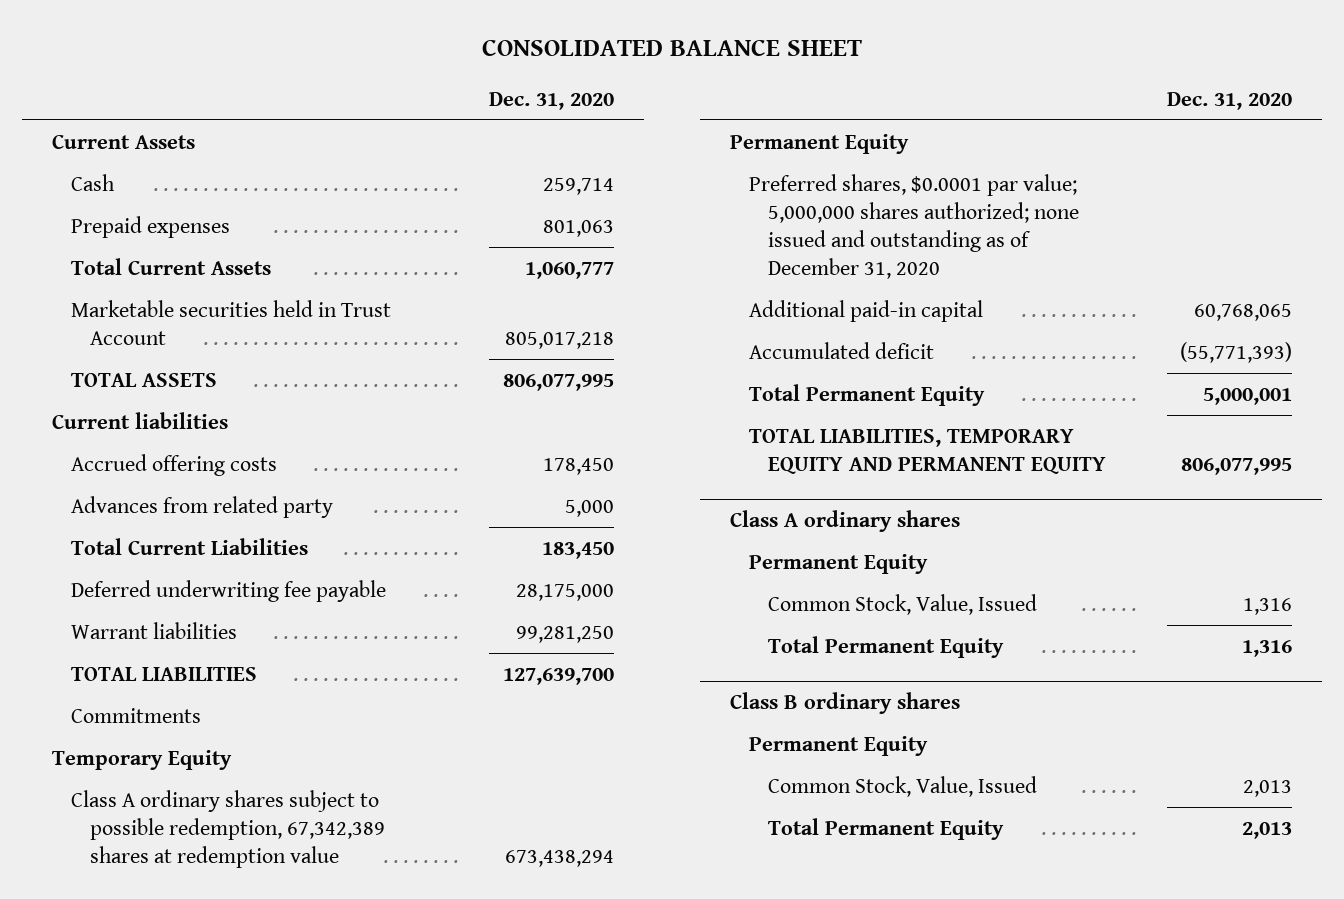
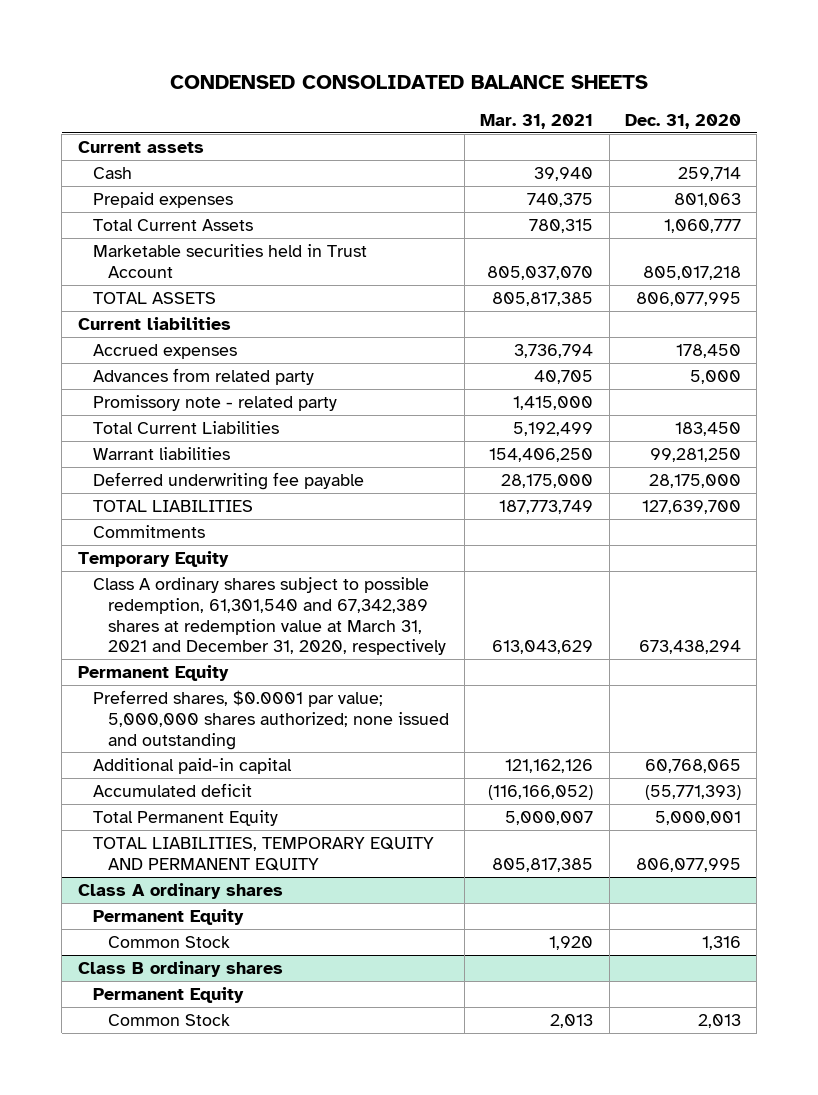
[481,38,862,56] CONSOLIDATED BALANCE SHEET -> [170,75,649,90] CONDENSED CONSOLIDATED BALANCE SHEETS
none -> [480,113,594,129] Mar. 31, 2021
[51,133,195,149] Current Assets -> [77,140,204,153] Current assets
[70,453,277,476] Accrued offering costs -> [92,343,237,359] Accrued expenses
none -> [92,394,337,411] Promissory note - related party
[70,579,386,602] Deferred underwriting fee payable -> [92,471,364,490] Deferred underwriting fee payable
[70,789,386,868] Class A ordinary shares subject to possible redemption, 67,342,389 shares at redemption value -> [92,576,446,656] Class A ordinary shares subject to possible redemption, 61,301,540 and 67,342,389 shares at redemption value at March 31, 2021 and December 31, 2020, respectively
[749,173,1080,280] Preferred shares, $0.0001 par value; 5,000,000 shares authorized; none issued and outstanding as of December 31, 2020 -> [92,689,449,750] Preferred shares, $0.0001 par value; 5,000,000 shares authorized; none issued and outstanding
[768,635,1005,658] Total Permanent Equity -> none
[768,593,1038,615] Common Stock, Value, Issued -> [107,935,230,948] Common Stock
[768,817,1005,840] Total Permanent Equity -> none
[768,775,1038,797] Common Stock, Value, Issued -> [107,1013,230,1026] Common Stock

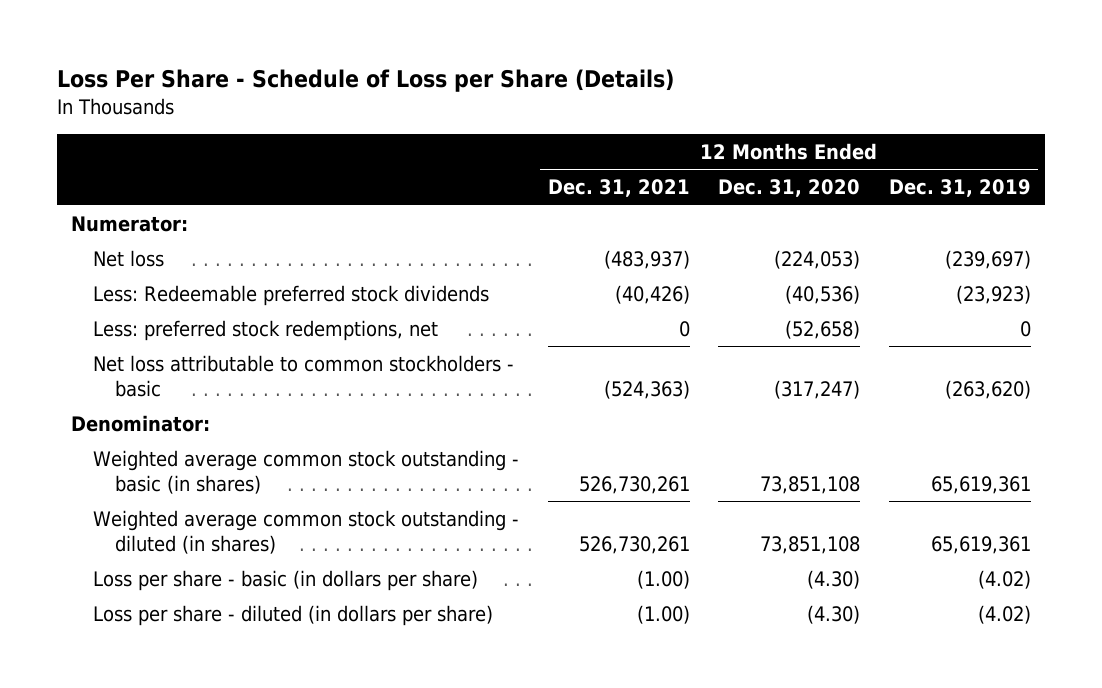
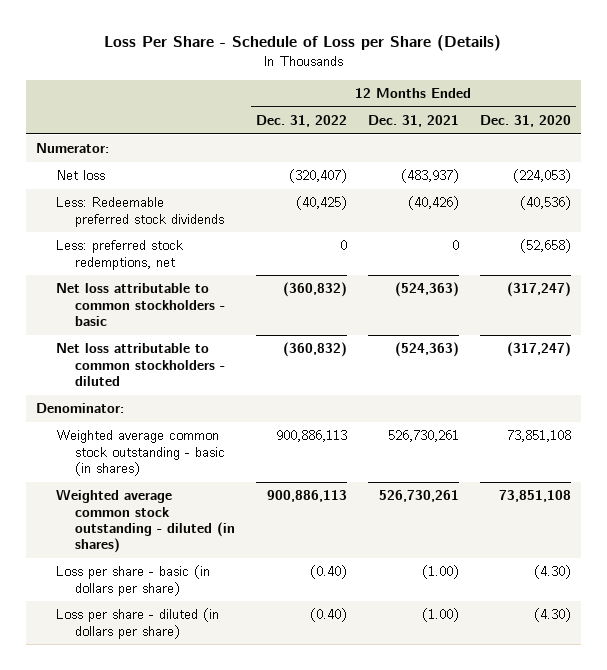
[888,179,1031,198] Dec. 31, 2019 -> none
none -> [255,115,347,128] Dec. 31, 2022
none -> [55,343,226,387] Net loss attributable to common stockholders - diluted

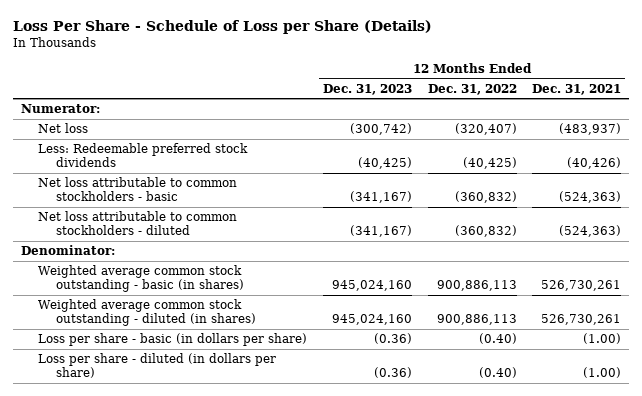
[479,115,571,128] Dec. 31, 2020 -> none
none -> [323,83,413,95] Dec. 31, 2023
[55,240,183,270] Less: preferred stock redemptions, net -> none

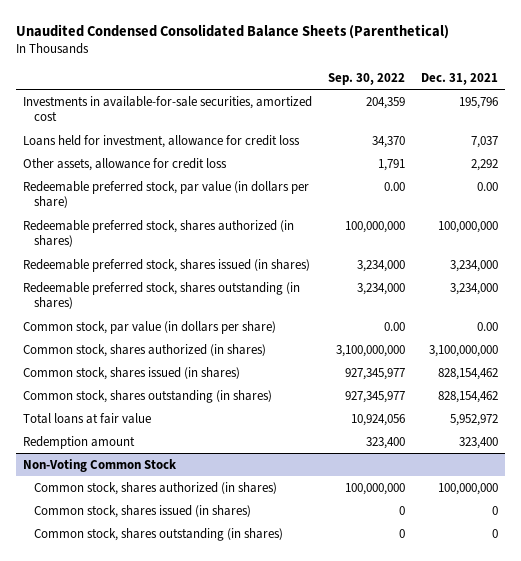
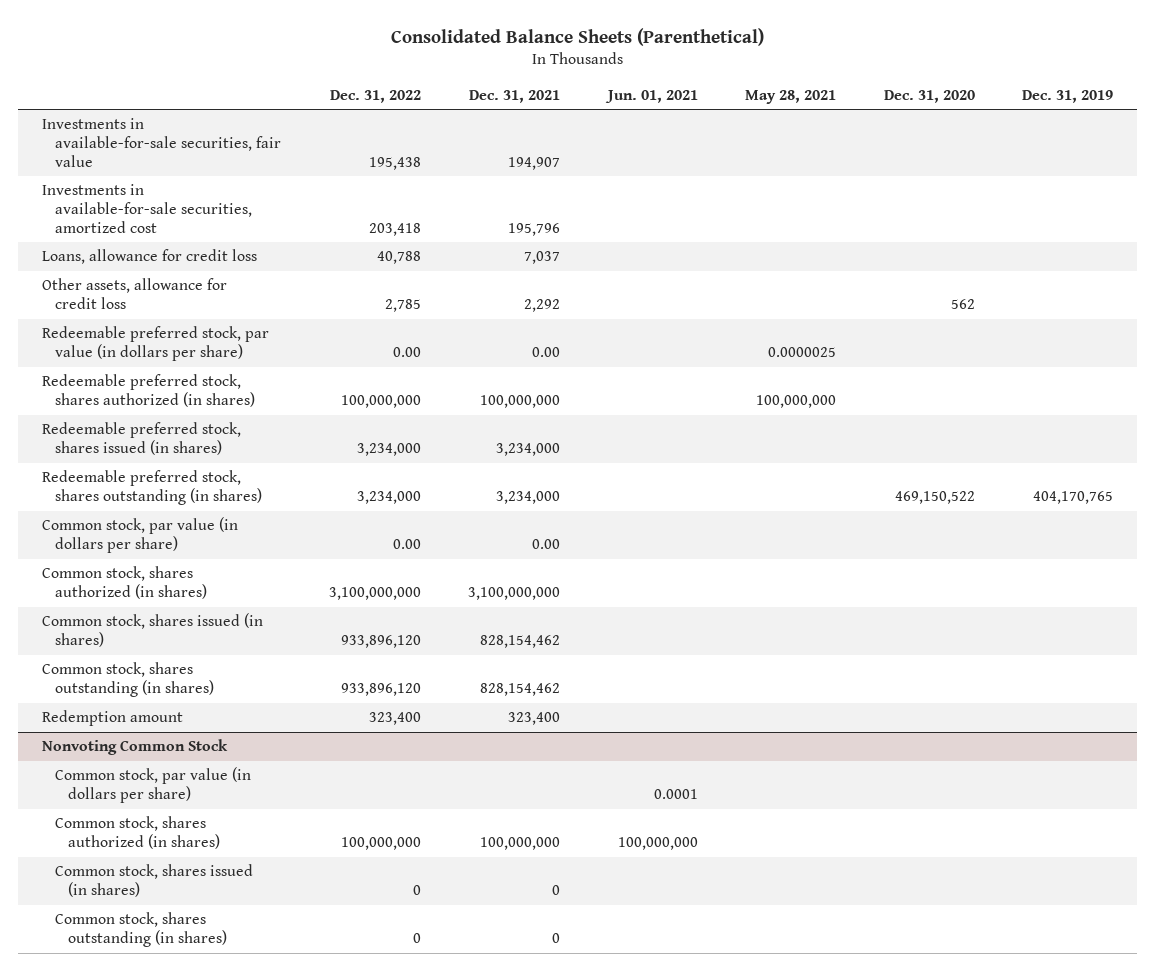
[15,23,449,39] Unaudited Condensed Consolidated Balance Sheets (Parenthetical) -> [390,27,764,46] Consolidated Balance Sheets (Parenthetical)
[328,72,406,85] Sep. 30, 2022 -> none
none -> [329,89,421,103] Dec. 31, 2022
none -> [604,89,698,103] Jun. 01, 2021
none -> [745,89,837,104] May 28, 2021
none -> [883,89,975,103] Dec. 31, 2020
none -> [1022,89,1114,103] Dec. 31, 2019
none -> [41,118,282,167] Investments in available-for-sale securities, fair value
[23,134,301,148] Loans held for investment, allowance for credit loss -> [41,249,257,265] Loans, allowance for credit loss
[23,412,152,424] Total loans at fair value -> none
[23,458,178,472] Non-Voting Common Stock -> [41,739,228,756] Nonvoting Common Stock
none -> [55,767,252,804] Common stock, par value (in dollars per share)

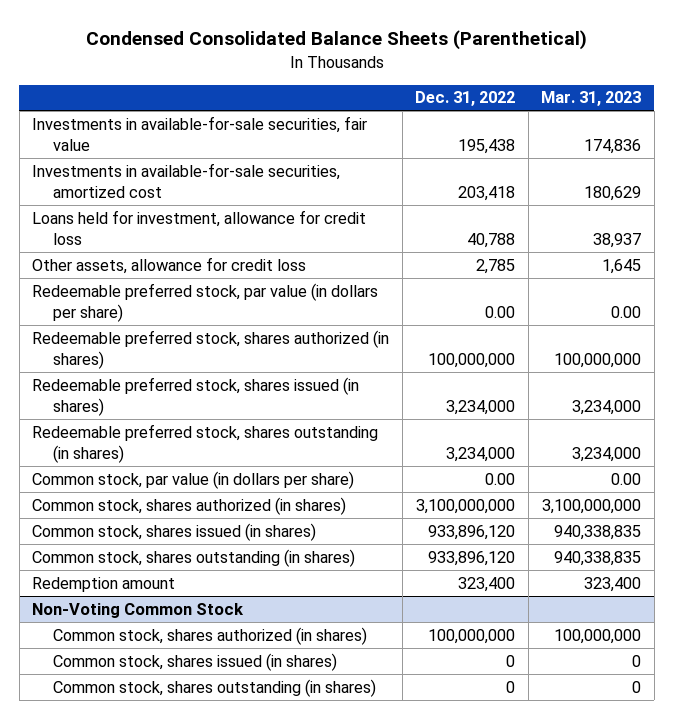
[390,27,764,46] Consolidated Balance Sheets (Parenthetical) -> [85,30,587,51] Condensed Consolidated Balance Sheets (Parenthetical)
[469,89,561,103] Dec. 31, 2021 -> none
[604,89,698,103] Jun. 01, 2021 -> none
[745,89,837,104] May 28, 2021 -> none
[883,89,975,103] Dec. 31, 2020 -> none
[1022,89,1114,103] Dec. 31, 2019 -> none
none -> [541,91,642,107] Mar. 31, 2023
[41,249,257,265] Loans, allowance for credit loss -> [32,209,367,245] Loans held for investment, allowance for credit loss
[55,767,252,804] Common stock, par value (in dollars per share) -> none
[41,739,228,756] Nonvoting Common Stock -> [32,602,245,618] Non-Voting Common Stock

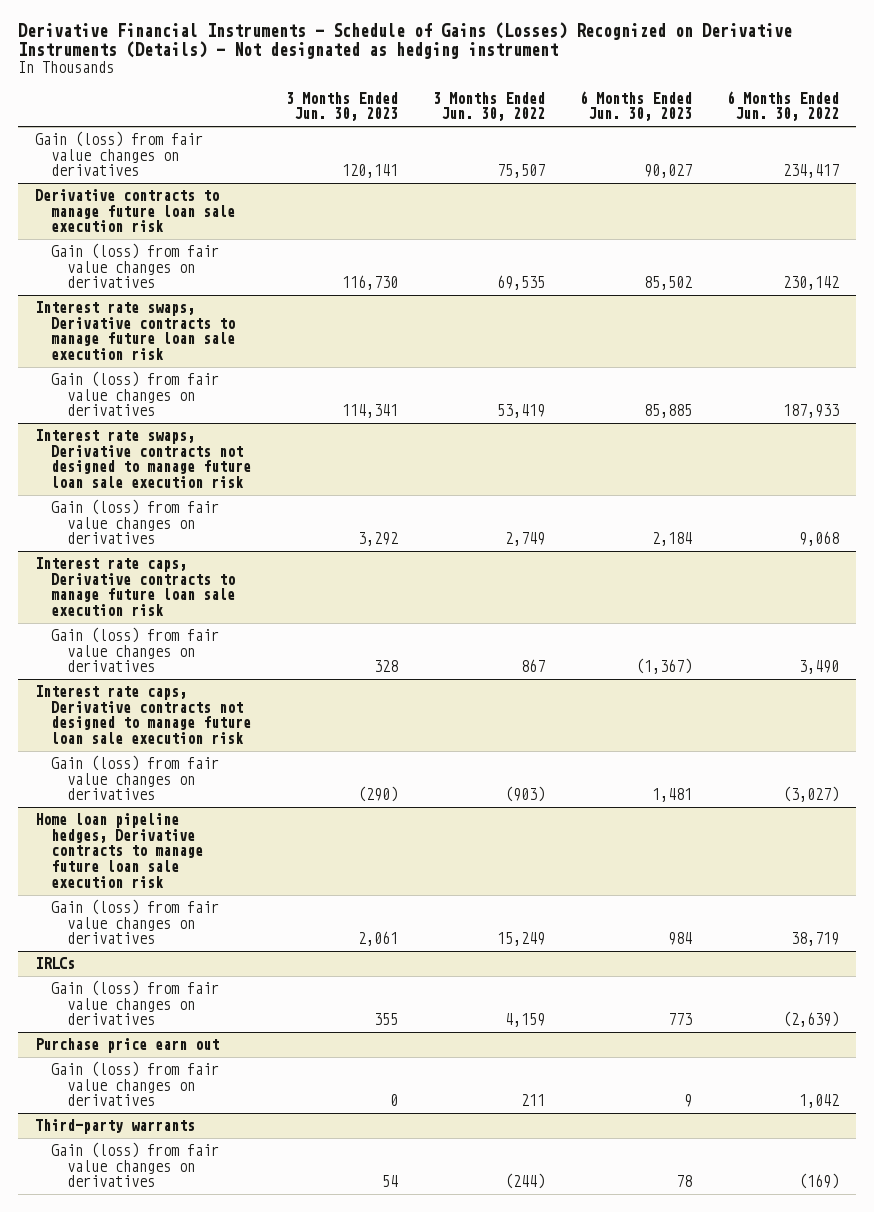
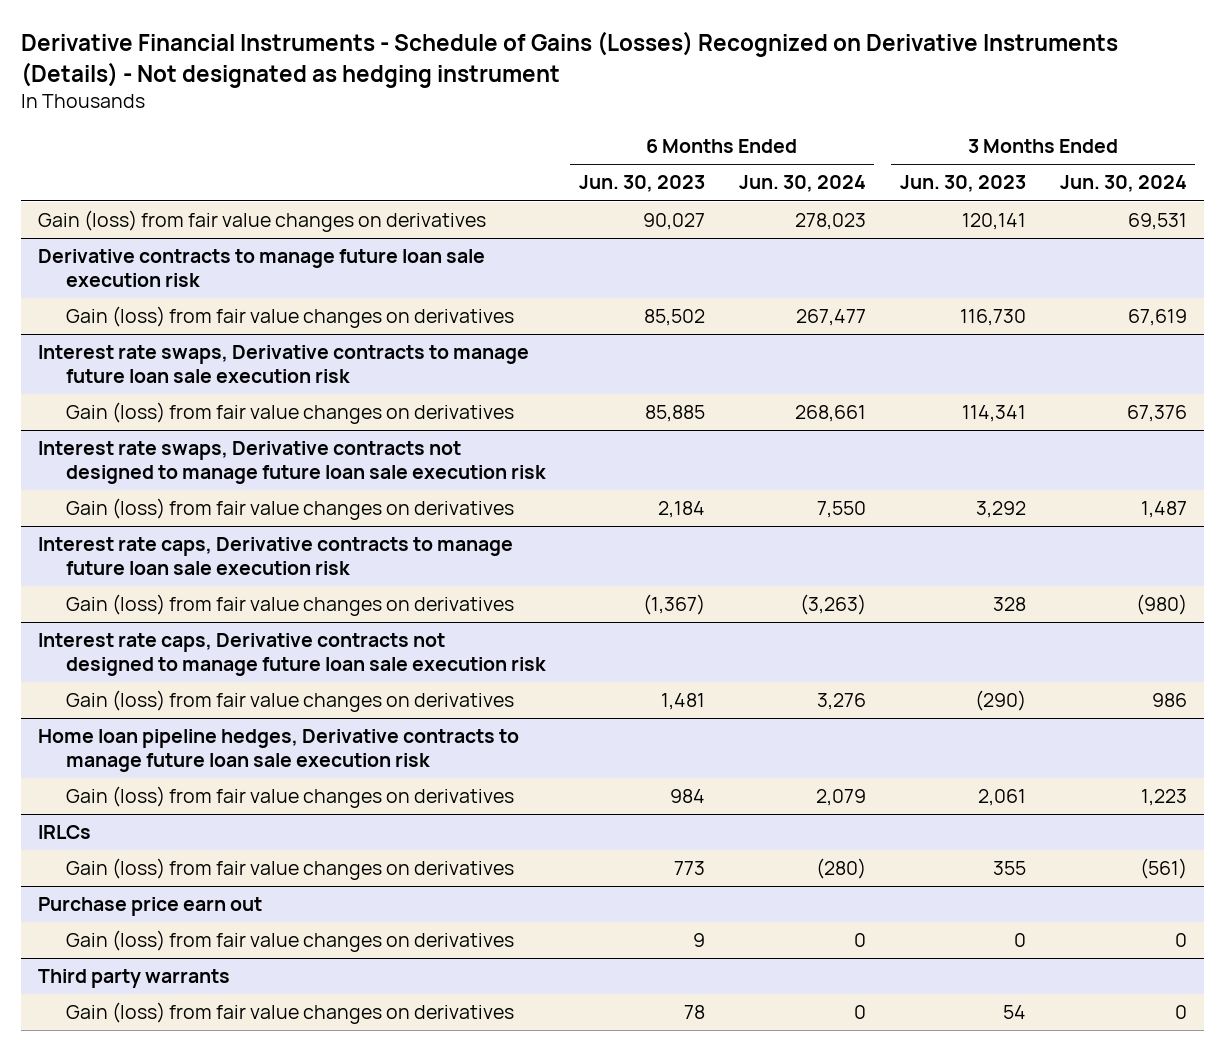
[432,91,545,122] 3 Months Ended Jun. 30, 2022 -> none
[726,90,839,122] 6 Months Ended Jun. 30, 2022 -> none
none -> [738,175,866,193] Jun. 30, 2024
none -> [1059,175,1187,193] Jun. 30, 2024
[35,1119,196,1135] Third-party warrants -> [37,969,230,989] Third party warrants

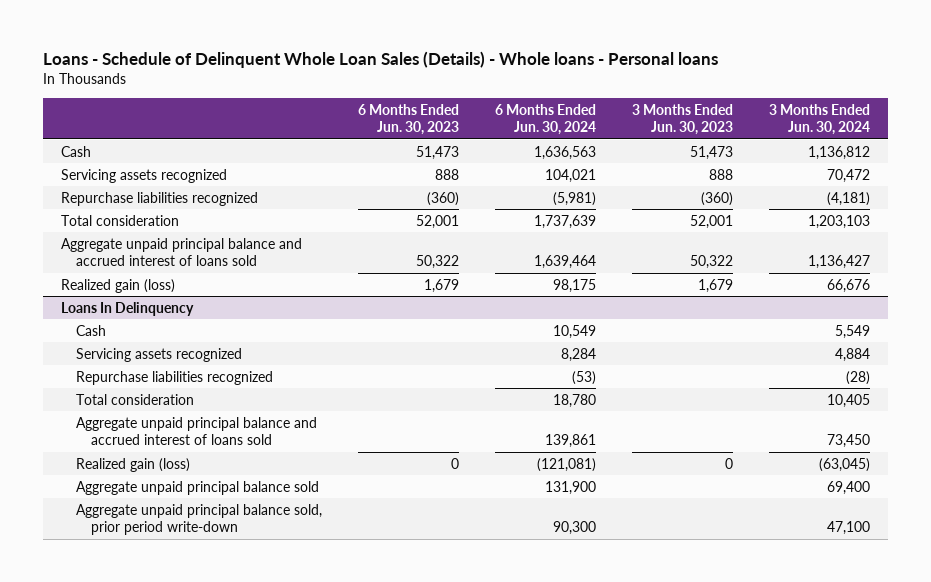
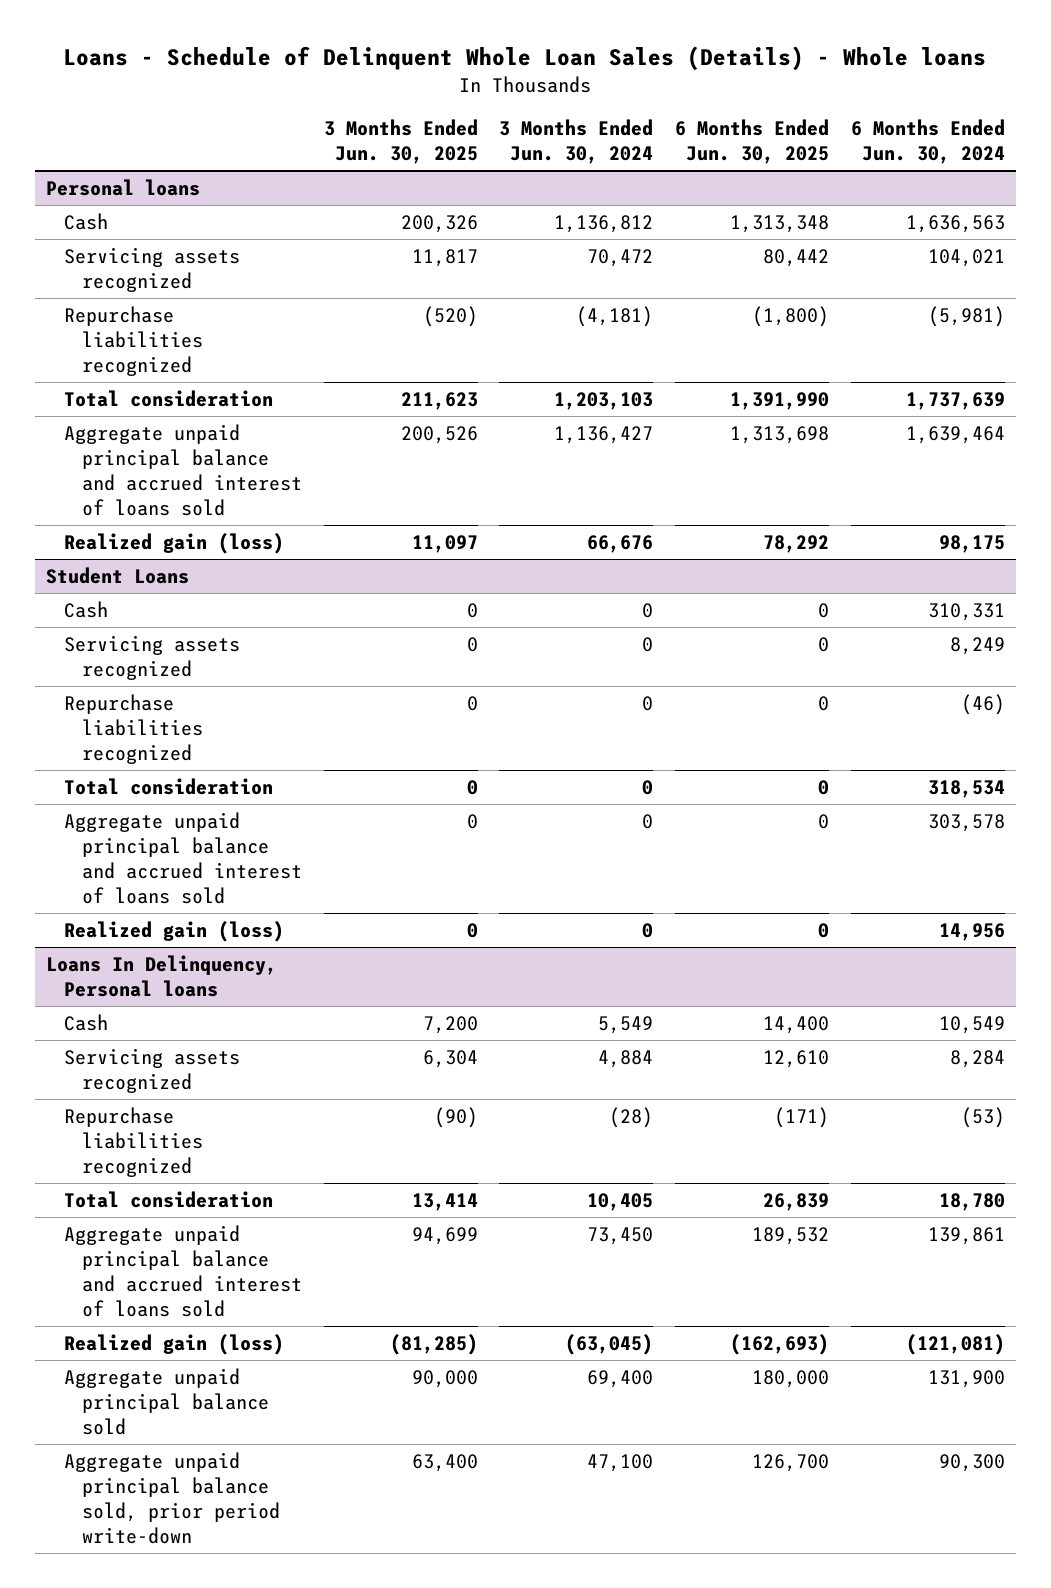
[42,50,718,68] Loans - Schedule of Delinquent Whole Loan Sales (Details) - Whole loans - Personal loans -> [63,46,987,72] Loans - Schedule of Delinquent Whole Loan Sales (Details) - Whole loans
[357,103,459,136] 6 Months Ended Jun. 30, 2023 -> none
[631,103,733,136] 3 Months Ended Jun. 30, 2023 -> none
none -> [323,118,478,164] 3 Months Ended Jun. 30, 2025
none -> [675,118,830,164] 6 Months Ended Jun. 30, 2025
none -> [45,178,200,196] Personal loans
none -> [45,566,189,584] Student Loans
none -> [63,600,108,618] Cash
none -> [63,634,240,680] Servicing assets recognized
none -> [63,693,203,764] Repurchase liabilities recognized
none -> [63,777,273,795] Total consideration
none -> [63,811,302,904] Aggregate unpaid principal balance and accrued interest of loans sold
none -> [63,920,284,942] Realized gain (loss)
[60,301,194,316] Loans In Delinquency -> [45,954,277,997] Loans In Delinquency, Personal loans

